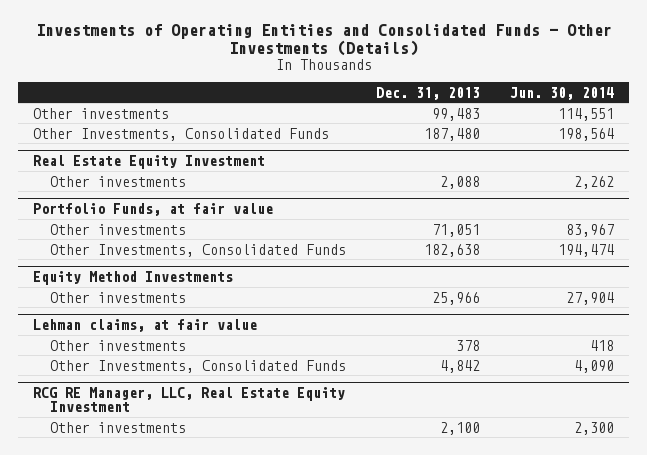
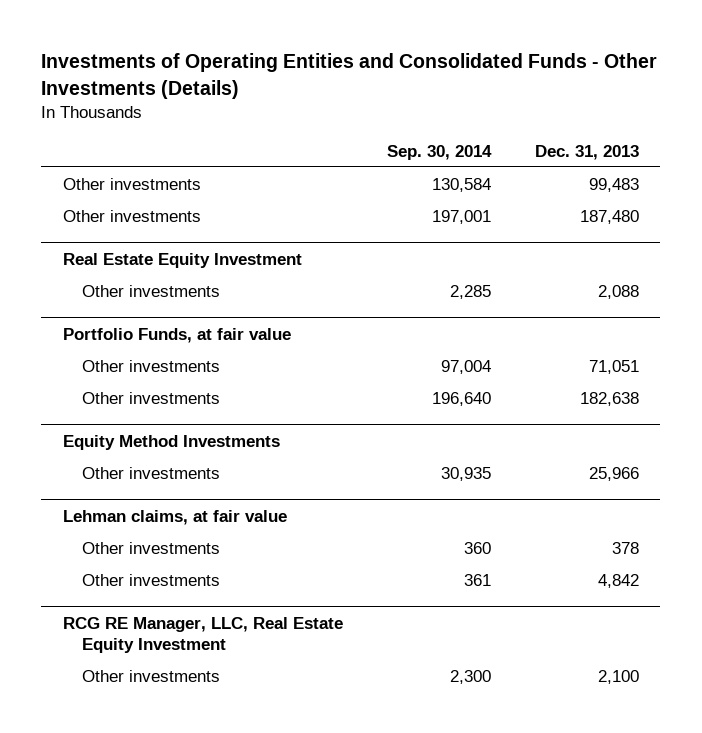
[510,86,615,100] Jun. 30, 2014 -> none
none -> [386,144,492,160] Sep. 30, 2014
[32,127,329,141] Other Investments, Consolidated Funds -> [63,209,202,222] Other investments
[49,243,346,257] Other Investments, Consolidated Funds -> [81,391,220,404] Other investments
[49,359,346,373] Other Investments, Consolidated Funds -> [81,573,220,586] Other investments

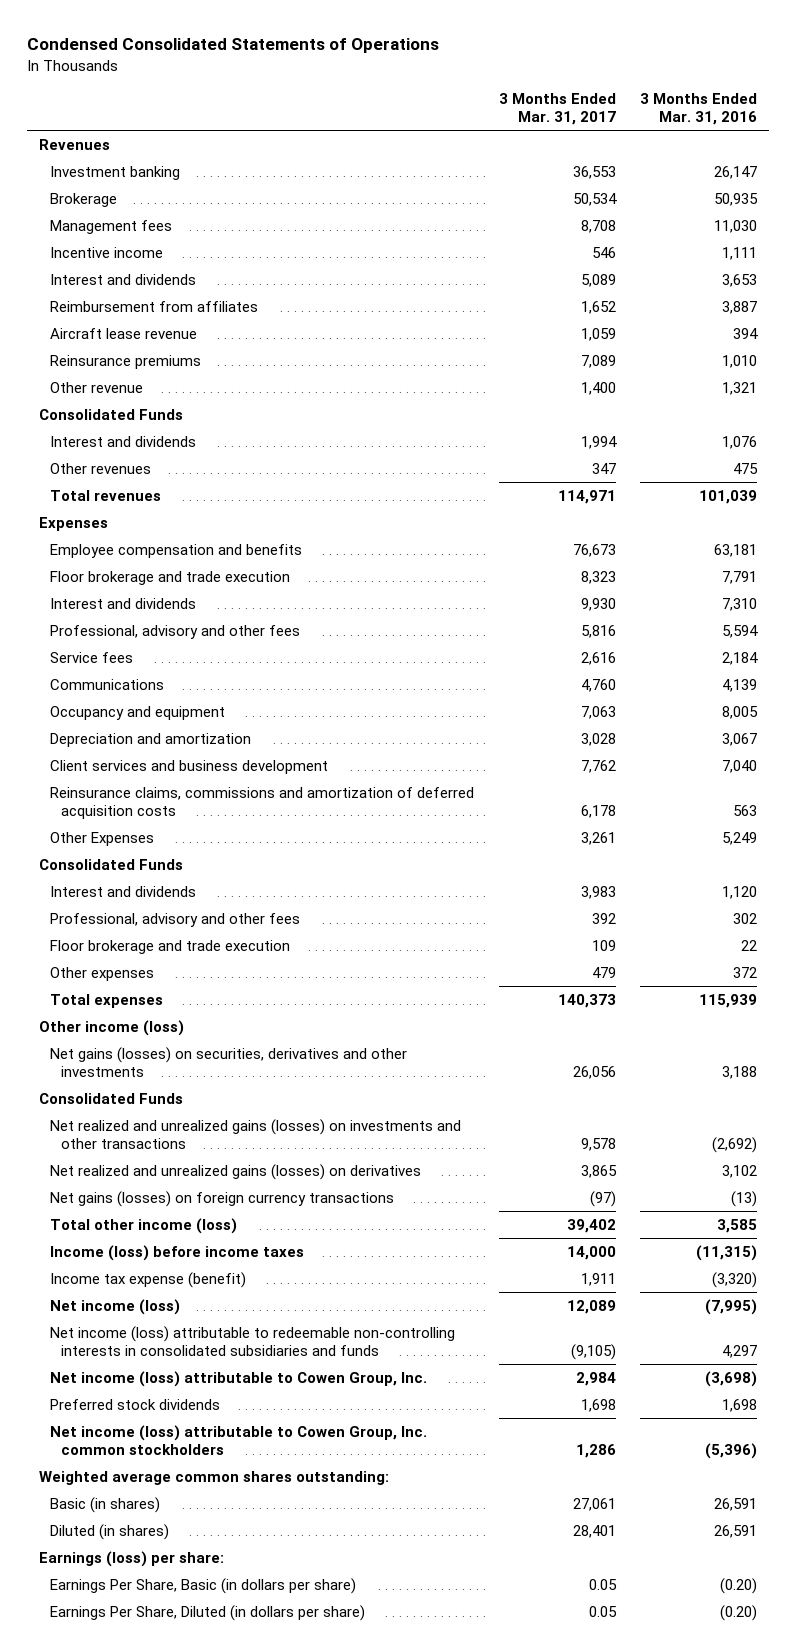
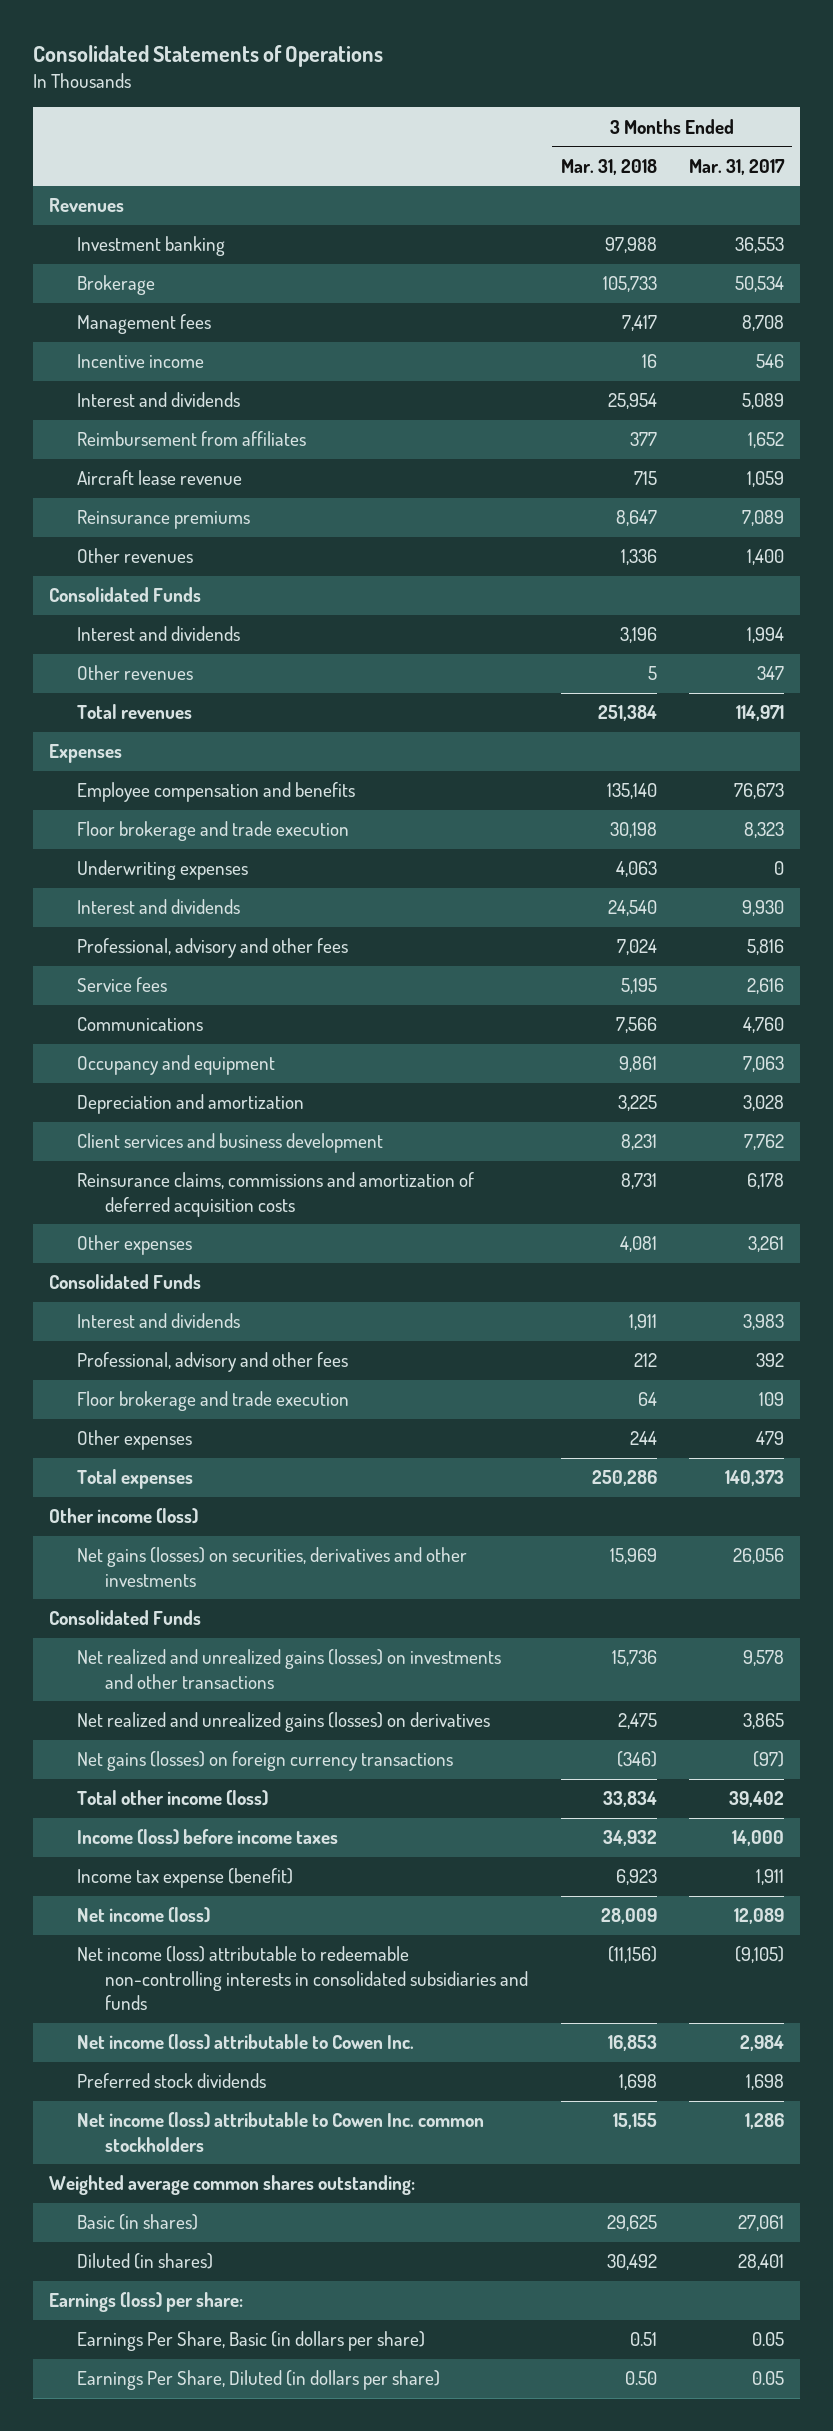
[27,38,440,54] Condensed Consolidated Statements of Operations -> [32,45,383,68] Consolidated Statements of Operations
[639,93,757,126] 3 Months Ended Mar. 31, 2016 -> none
none -> [560,158,657,175] Mar. 31, 2018
[50,381,144,393] Other revenue -> [76,548,193,564] Other revenues
none -> [76,860,248,881] Underwriting expenses
[50,831,155,846] Other Expenses -> [76,1235,192,1256] Other expenses
[50,1370,428,1387] Net income (loss) attributable to Cowen Group, Inc. -> [76,2034,414,2051] Net income (loss) attributable to Cowen Inc.
[50,1424,428,1455] Net income (loss) attributable to Cowen Group, Inc. common stockholders -> [76,2112,484,2152] Net income (loss) attributable to Cowen Inc. common stockholders

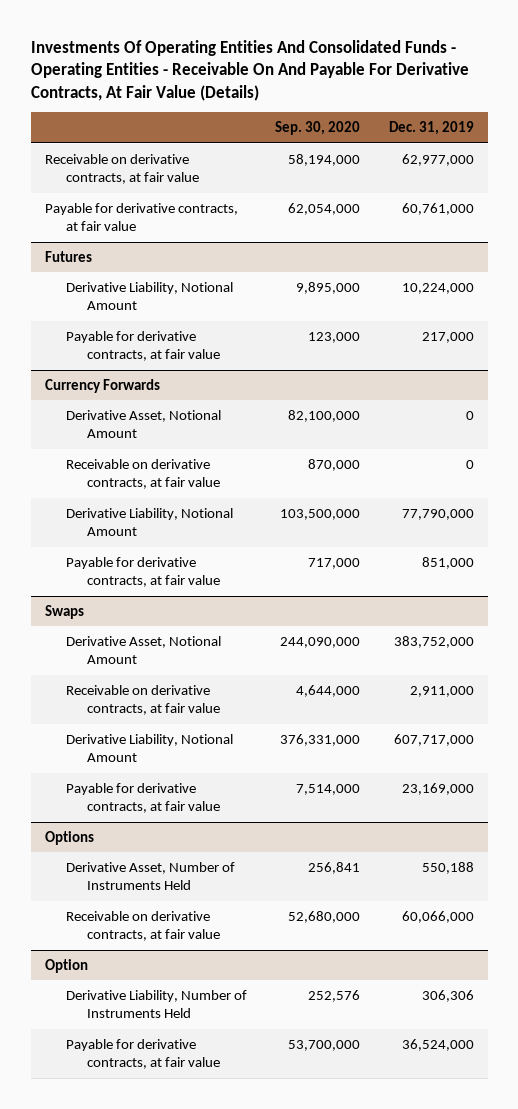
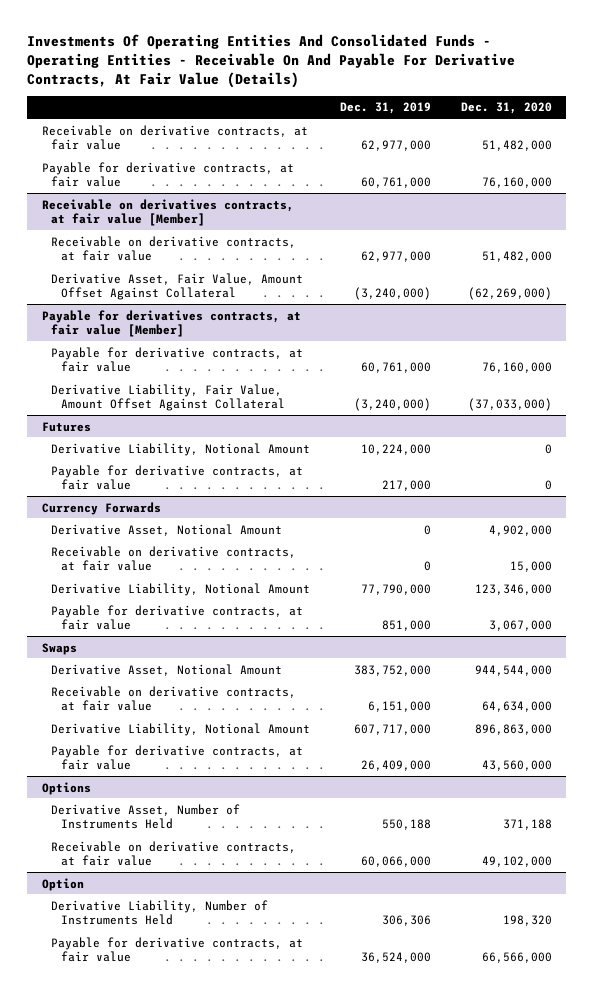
[275,121,361,136] Sep. 30, 2020 -> none
none -> [460,102,552,115] Dec. 31, 2020
none -> [41,198,294,227] Receivable on derivatives contracts, at fair value [Member]
none -> [51,235,297,262] Receivable on derivative contracts, at fair value
none -> [51,272,304,301] Derivative Asset, Fair Value, Amount Offset Against Collateral
none -> [41,309,301,338] Payable for derivatives contracts, at fair value [Member]
none -> [51,346,304,373] Payable for derivative contracts, at fair value
none -> [51,383,285,412] Derivative Liability, Fair Value, Amount Offset Against Collateral
[409,685,474,697] 2,911,000 -> [367,701,431,713] 6,151,000
[401,782,474,795] 23,169,000 -> [360,760,431,772] 26,409,000

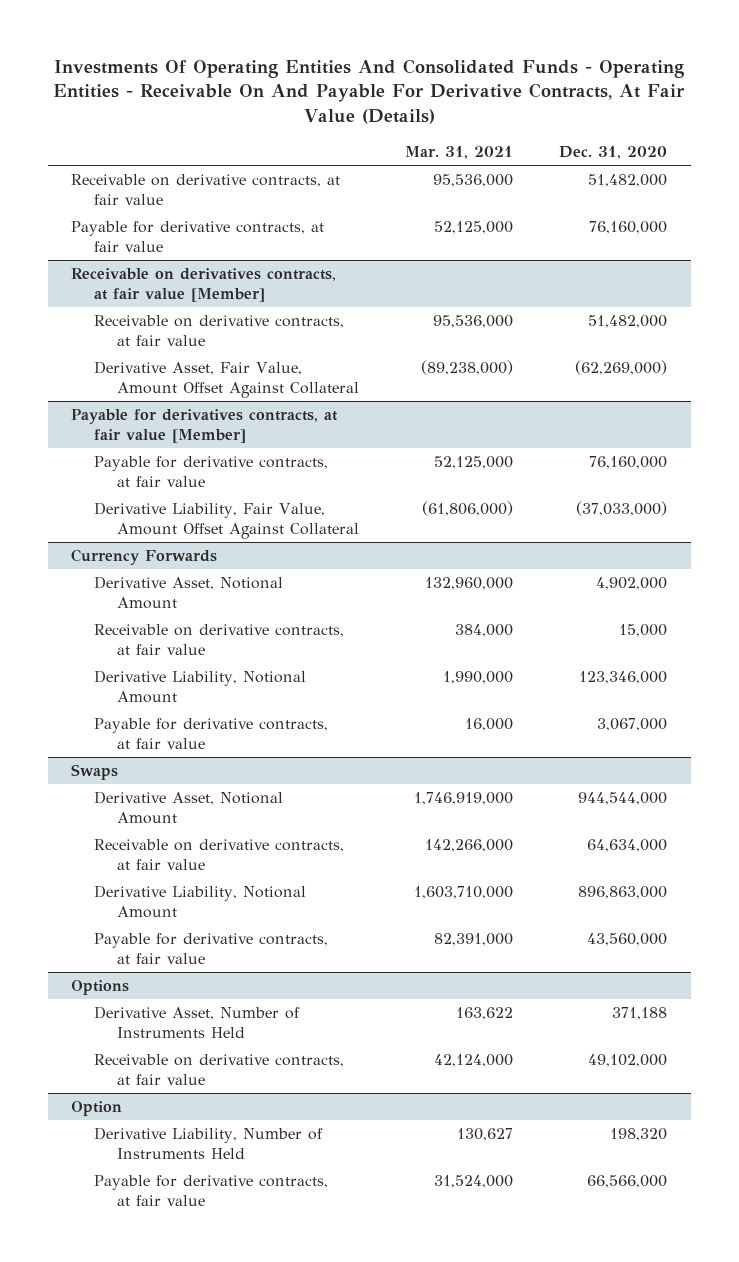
[339,102,431,115] Dec. 31, 2019 -> none
none -> [405,146,514,160] Mar. 31, 2021
[41,421,91,432] Futures -> none
[51,442,311,456] Derivative Liability, Notional Amount -> none
[51,464,304,491] Payable for derivative contracts, at fair value -> none

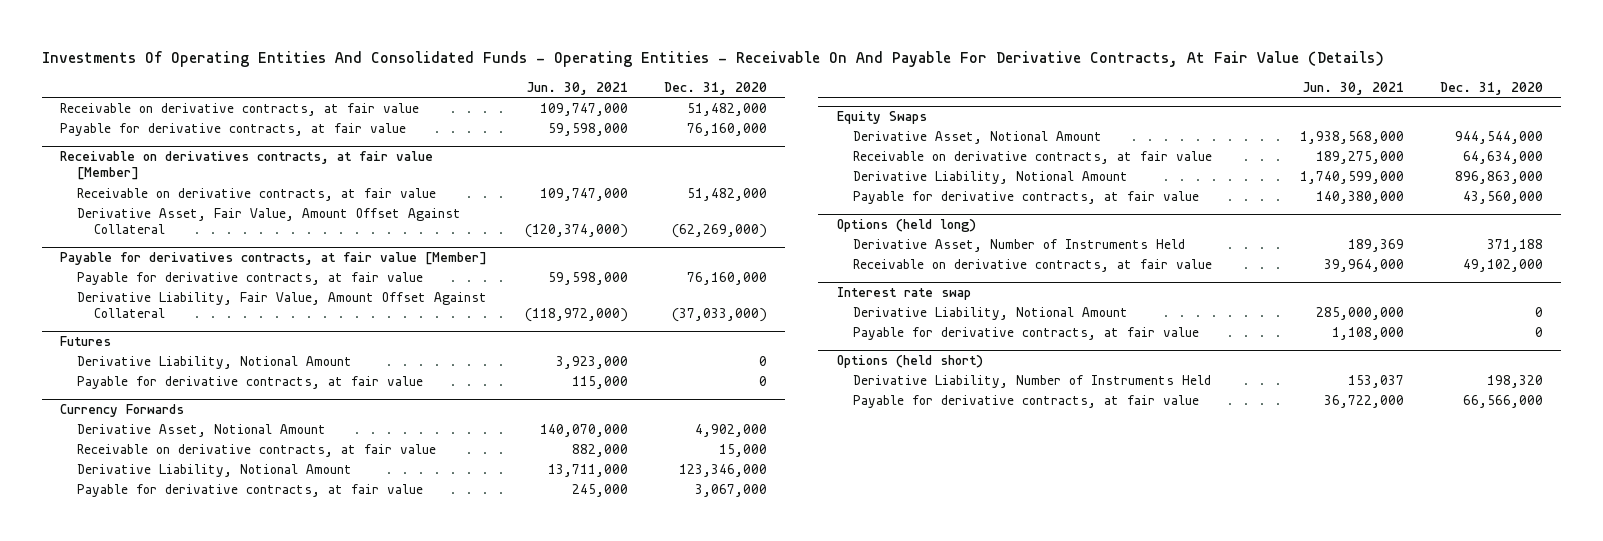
[405,146,514,160] Mar. 31, 2021 -> none
none -> [526,81,628,95] Jun. 30, 2021
none -> [60,335,112,346] Futures
none -> [76,355,352,369] Derivative Liability, Notional Amount
none -> [76,375,423,389] Payable for derivative contracts, at fair value
[71,764,119,781] Swaps -> [836,110,927,124] Equity Swaps
[71,980,130,996] Options -> [836,218,976,232] Options (held long)
none -> [836,286,971,300] Interest rate swap
none -> [853,306,1129,320] Derivative Liability, Notional Amount
none -> [853,326,1200,340] Payable for derivative contracts, at fair value
[71,1101,123,1117] Option -> [836,354,983,368] Options (held short)

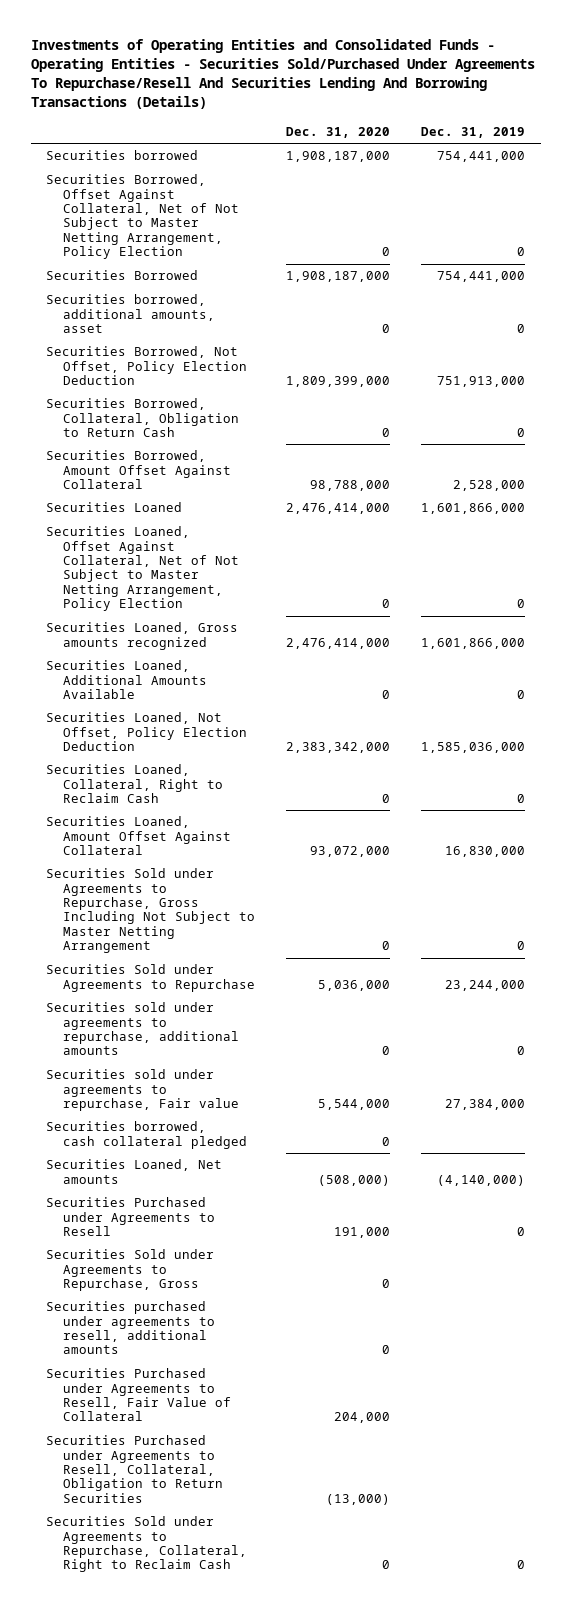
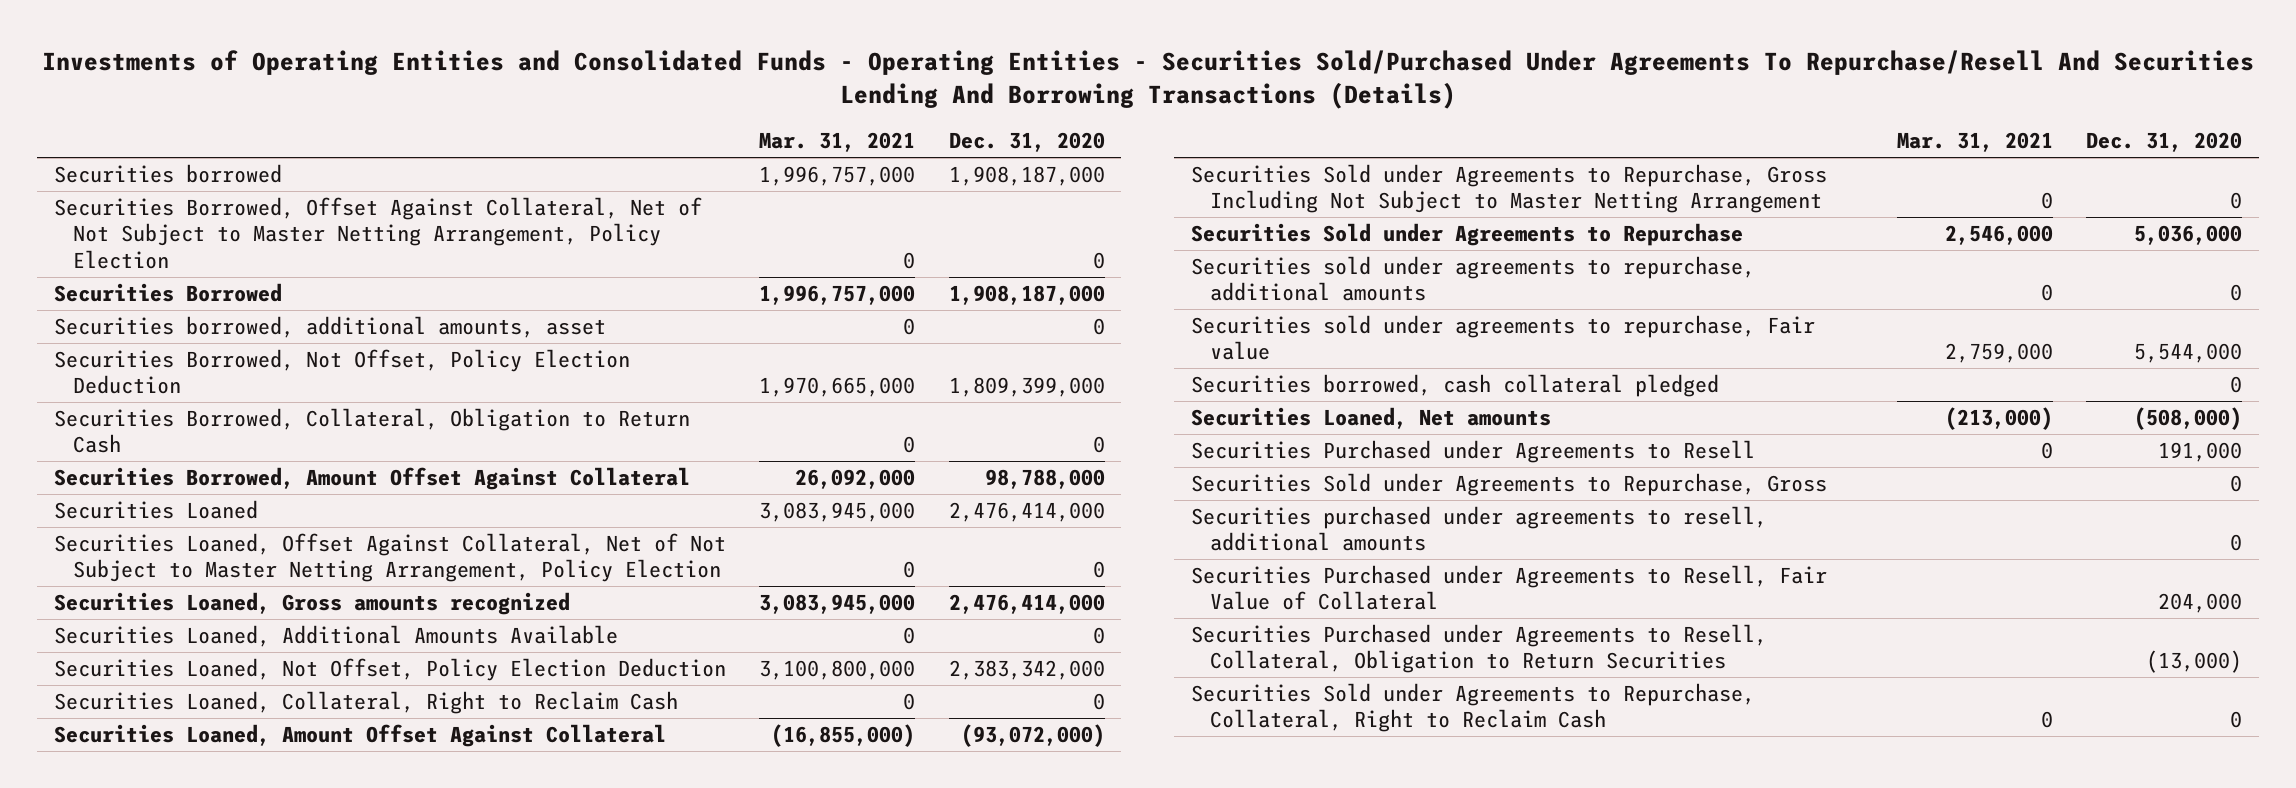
[421,126,526,138] Dec. 31, 2019 -> none
none -> [759,132,916,153] Mar. 31, 2021
[310,846,391,858] 93,072,000 -> [960,723,1105,747] (93,072,000)

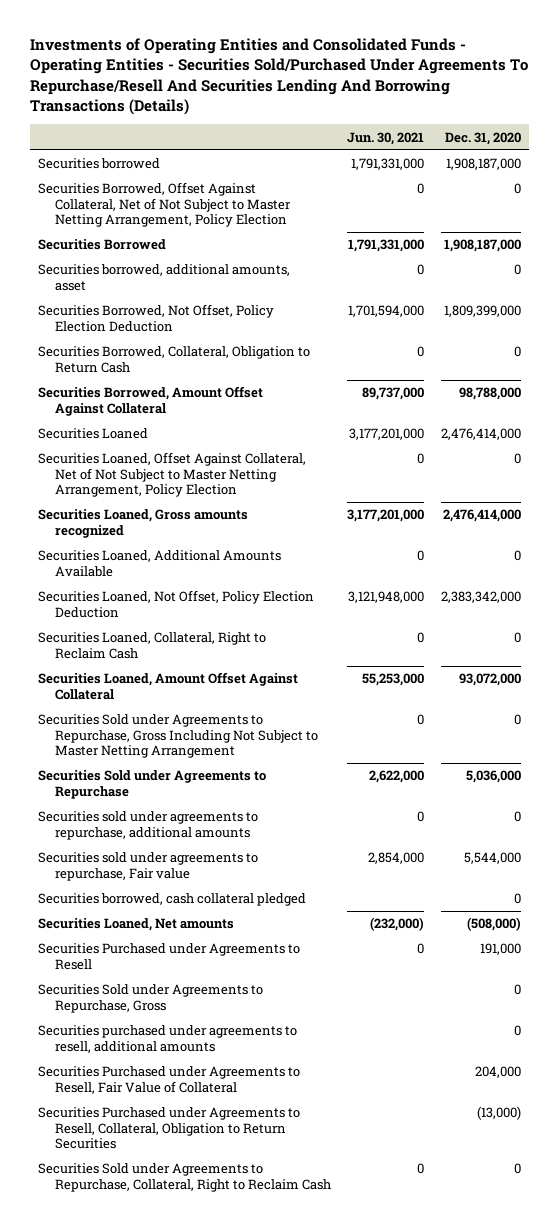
[759,132,916,153] Mar. 31, 2021 -> none
none -> [347,131,425,145] Jun. 30, 2021
[960,723,1105,747] (93,072,000) -> [459,673,522,687] 93,072,000

